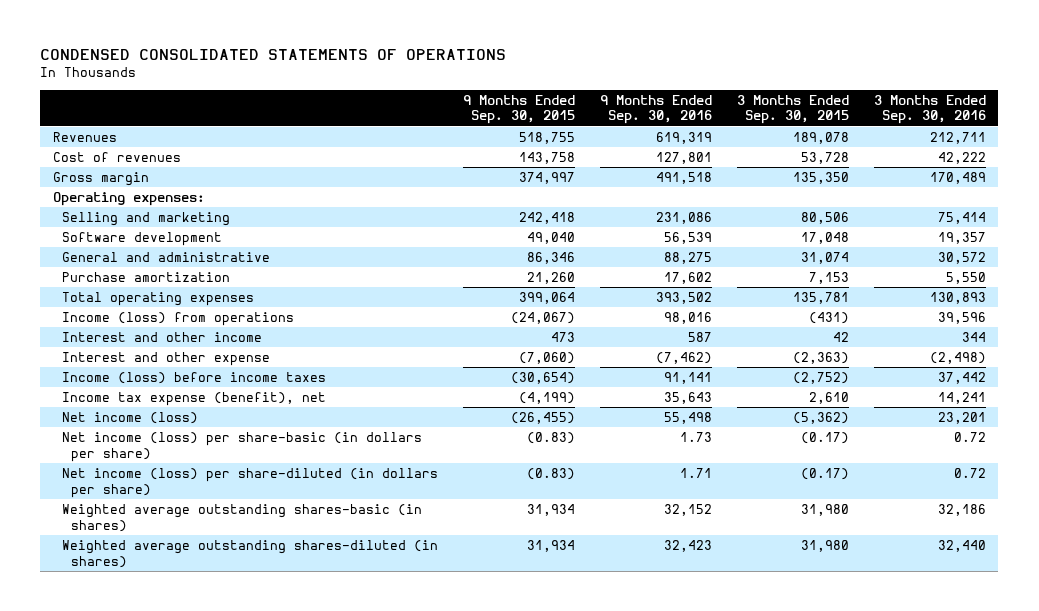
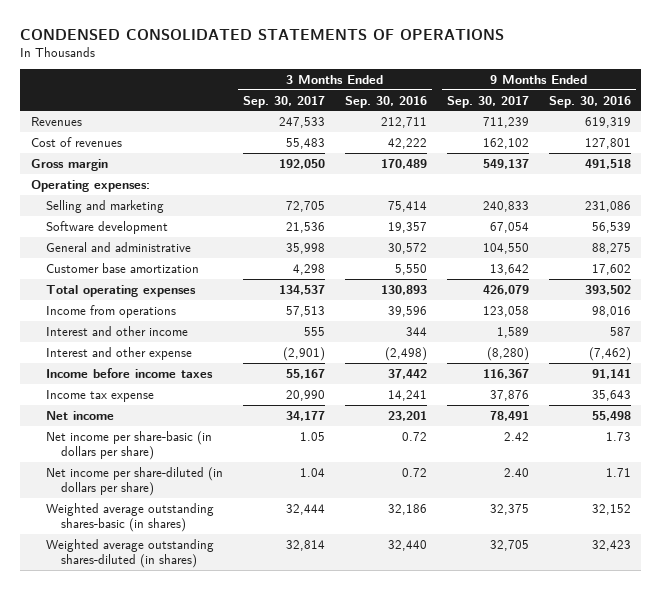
[462,94,575,125] 9 Months Ended Sep. 30, 2015 -> none
[736,94,849,125] 3 Months Ended Sep. 30, 2015 -> none
none -> [243,95,326,108] Sep. 30, 2017
none -> [447,95,530,108] Sep. 30, 2017
[61,271,230,282] Purchase amortization -> [45,262,199,273] Customer base amortization
[61,311,294,326] Income (loss) from operations -> [45,304,176,318] Income from operations
[61,371,326,384] Income (loss) before income taxes -> [45,367,213,378] Income before income taxes
[61,391,326,406] Income tax expense (benefit), net -> [45,389,154,402] Income tax expense
[61,411,198,424] Net income (loss) -> [45,410,114,420] Net income
[61,431,422,462] Net income (loss) per share-basic (in dollars per share) -> [45,430,212,461] Net income per share-basic (in dollars per share)
[61,467,438,498] Net income (loss) per share-diluted (in dollars per share) -> [45,466,223,497] Net income per share-diluted (in dollars per share)

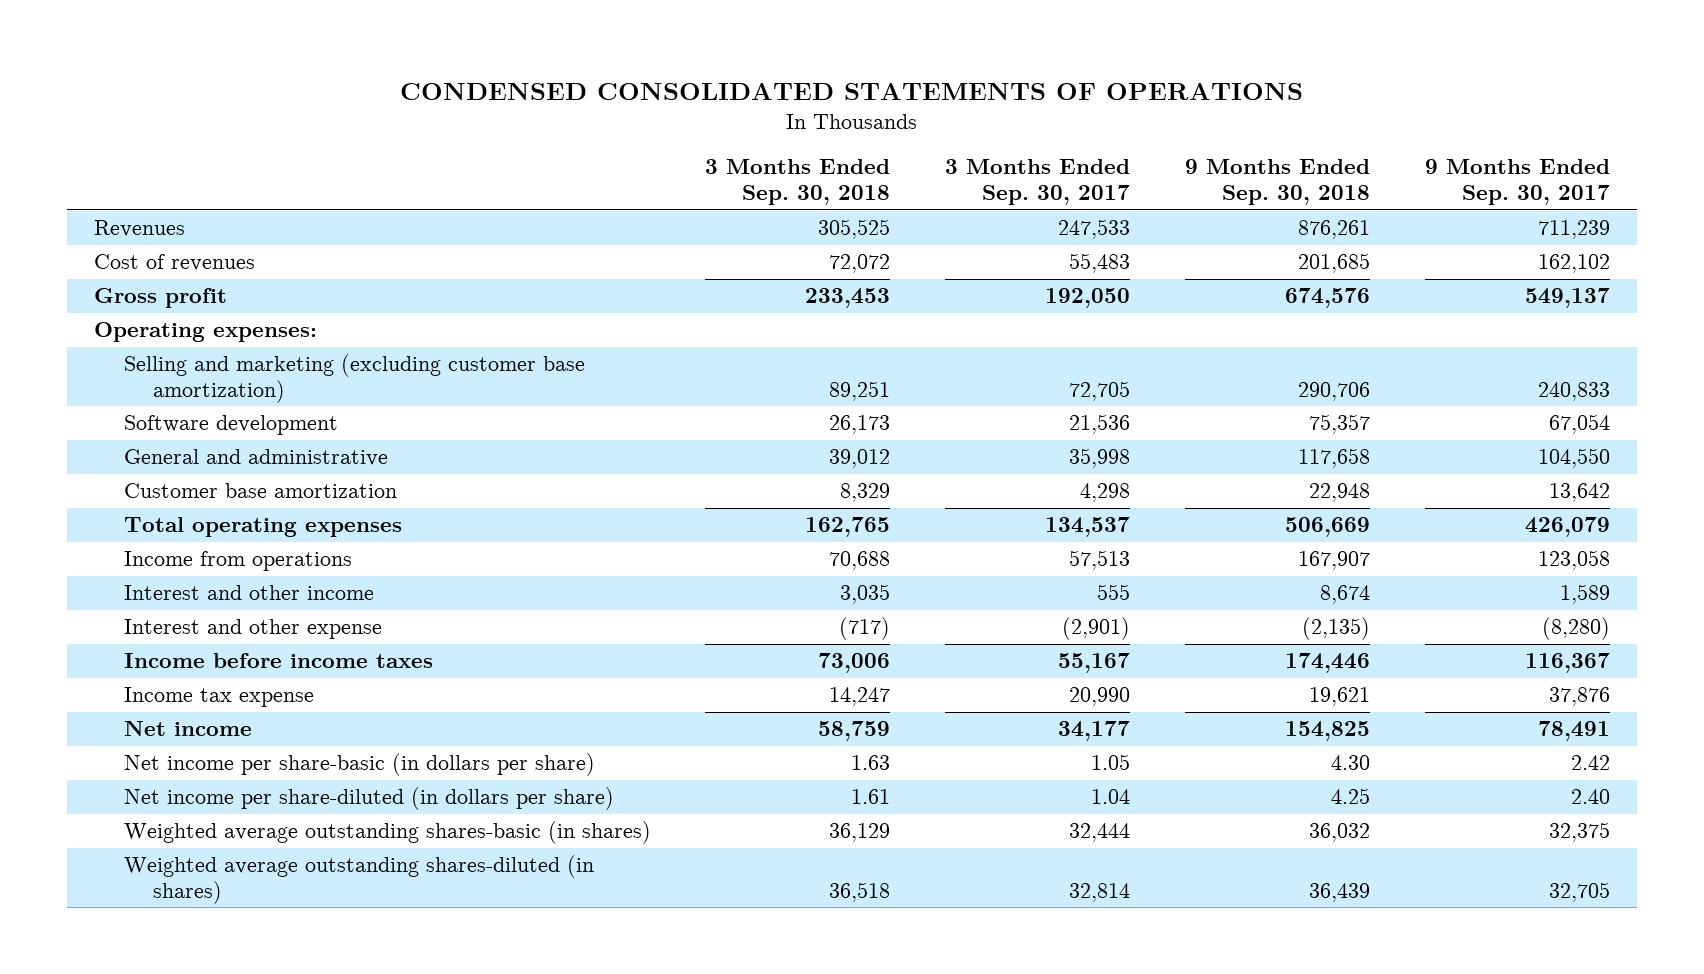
[345,95,428,108] Sep. 30, 2016 -> none
[549,95,632,108] Sep. 30, 2016 -> none
none -> [705,159,891,206] 3 Months Ended Sep. 30, 2018
none -> [1184,159,1370,206] 9 Months Ended Sep. 30, 2018
[30,158,108,171] Gross margin -> [94,288,228,309] Gross profit
[45,199,164,213] Selling and marketing -> [123,354,585,404] Selling and marketing (excluding customer base amortization)

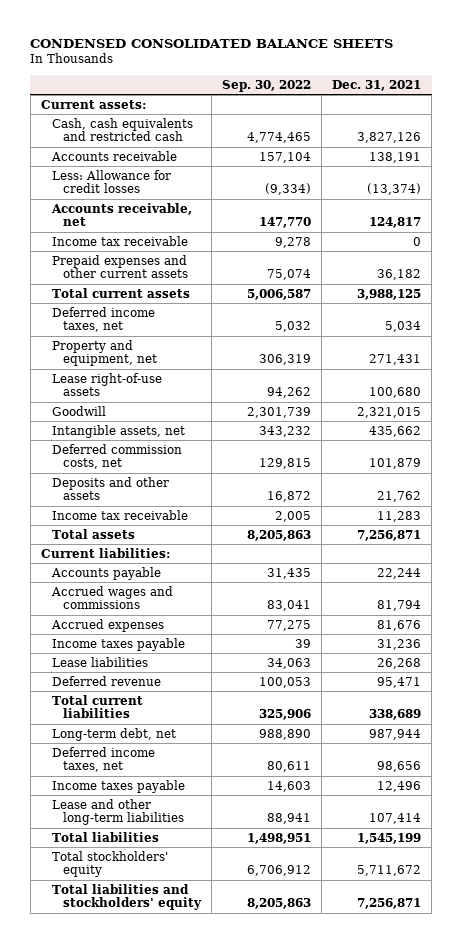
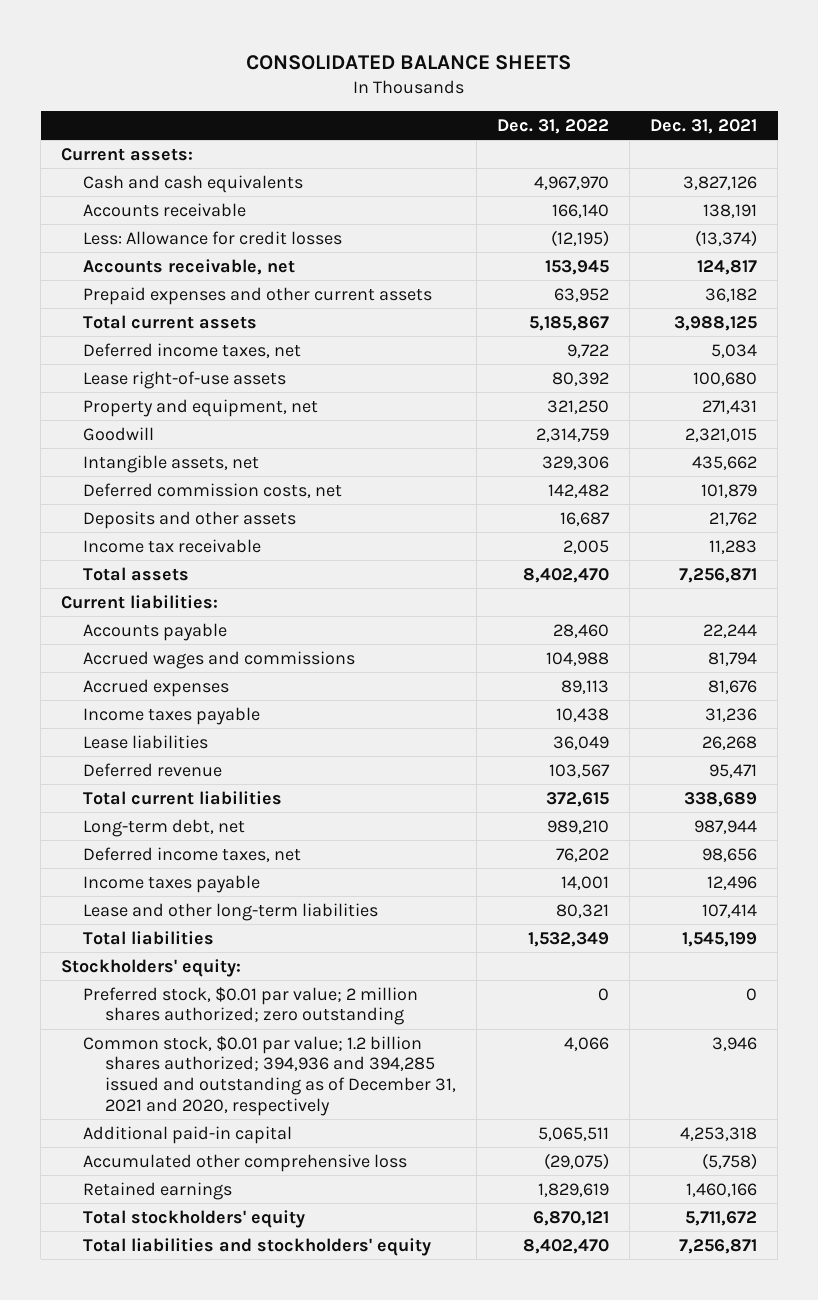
[30,39,394,49] CONDENSED CONSOLIDATED BALANCE SHEETS -> [246,54,572,70] CONSOLIDATED BALANCE SHEETS
[222,79,312,92] Sep. 30, 2022 -> none
none -> [497,119,610,135] Dec. 31, 2022
[52,117,194,142] Cash, cash equivalents and restricted cash -> [83,174,304,193] Cash and cash equivalents
[52,235,189,246] Income tax receivable -> none
[52,339,158,367] Property and equipment, net -> [83,398,319,417] Property and equipment, net
none -> [61,958,242,977] Stockholders' equity:
none -> [83,986,419,1026] Preferred stock, $0.01 par value; 2 million shares authorized; zero outstanding
none -> [83,1035,457,1117] Common stock, $0.01 par value; 1.2 billion shares authorized; 394,936 and 394,285 issued and outstanding as of December 31, 2021 and 2020, respectively
none -> [83,1125,293,1144] Additional paid-in capital
none -> [83,1153,408,1172] Accumulated other comprehensive loss
none -> [83,1181,233,1200] Retained earnings

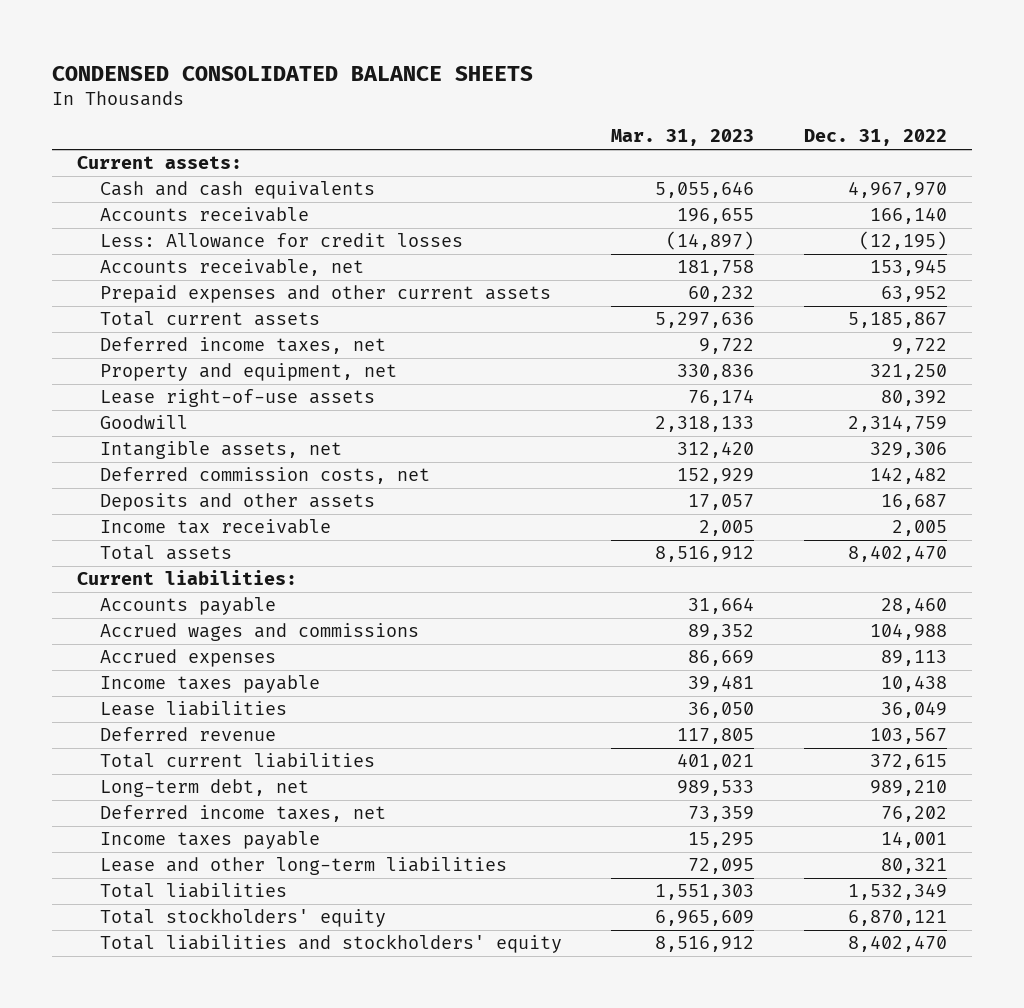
[246,54,572,70] CONSOLIDATED BALANCE SHEETS -> [52,65,534,81] CONDENSED CONSOLIDATED BALANCE SHEETS
[650,119,758,135] Dec. 31, 2021 -> none
none -> [611,129,755,147] Mar. 31, 2023
[83,370,287,389] Lease right-of-use assets -> [99,389,375,408] Lease right-of-use assets
[61,958,242,977] Stockholders' equity: -> none
[83,986,419,1026] Preferred stock, $0.01 par value; 2 million shares authorized; zero outstanding -> none
[83,1035,457,1117] Common stock, $0.01 par value; 1.2 billion shares authorized; 394,936 and 394,285 issued and outstanding as of December 31, 2021 and 2020, respectively -> none
[83,1125,293,1144] Additional paid-in capital -> none
[83,1153,408,1172] Accumulated other comprehensive loss -> none
[83,1181,233,1200] Retained earnings -> none

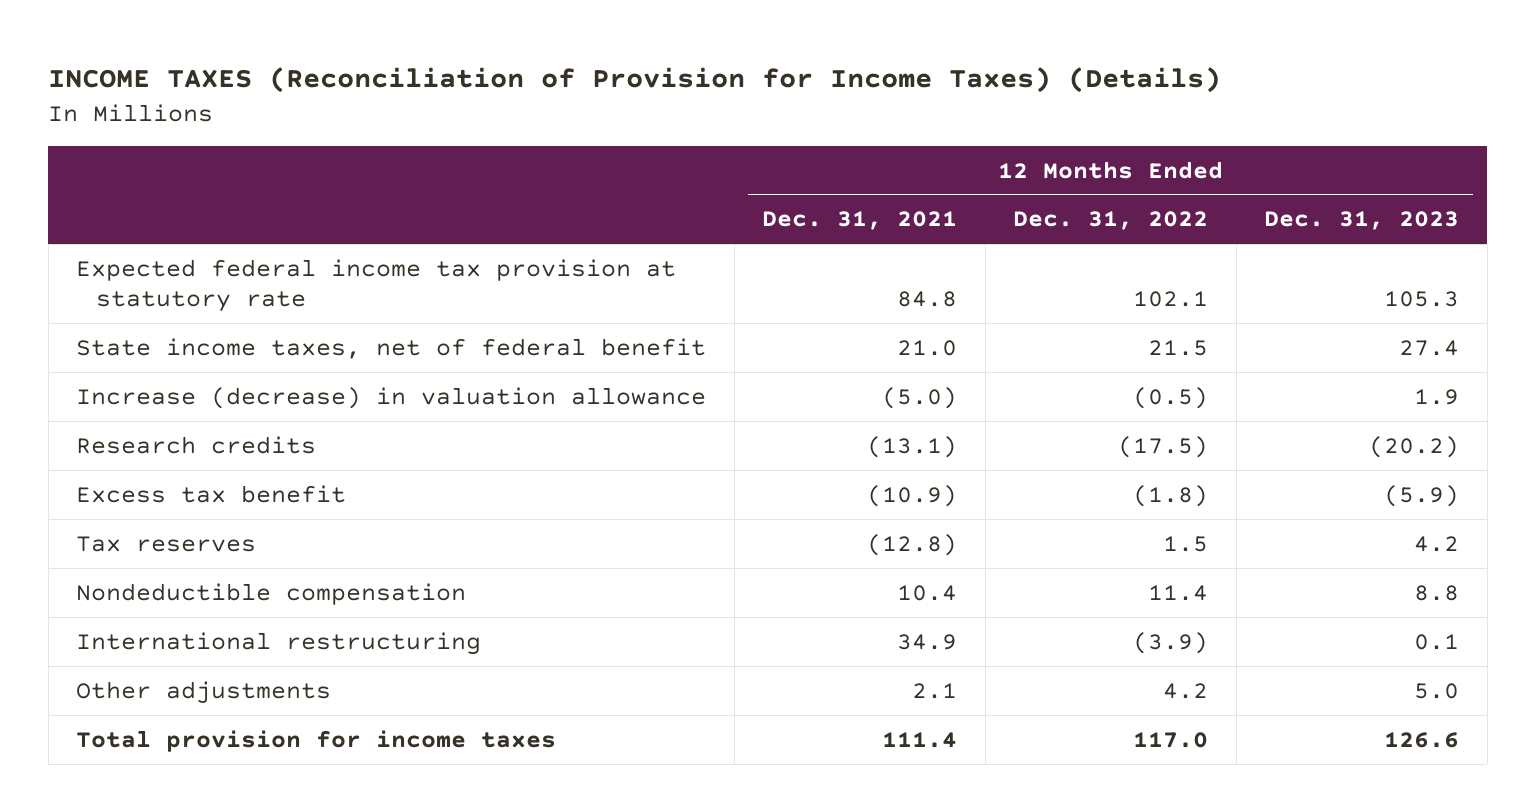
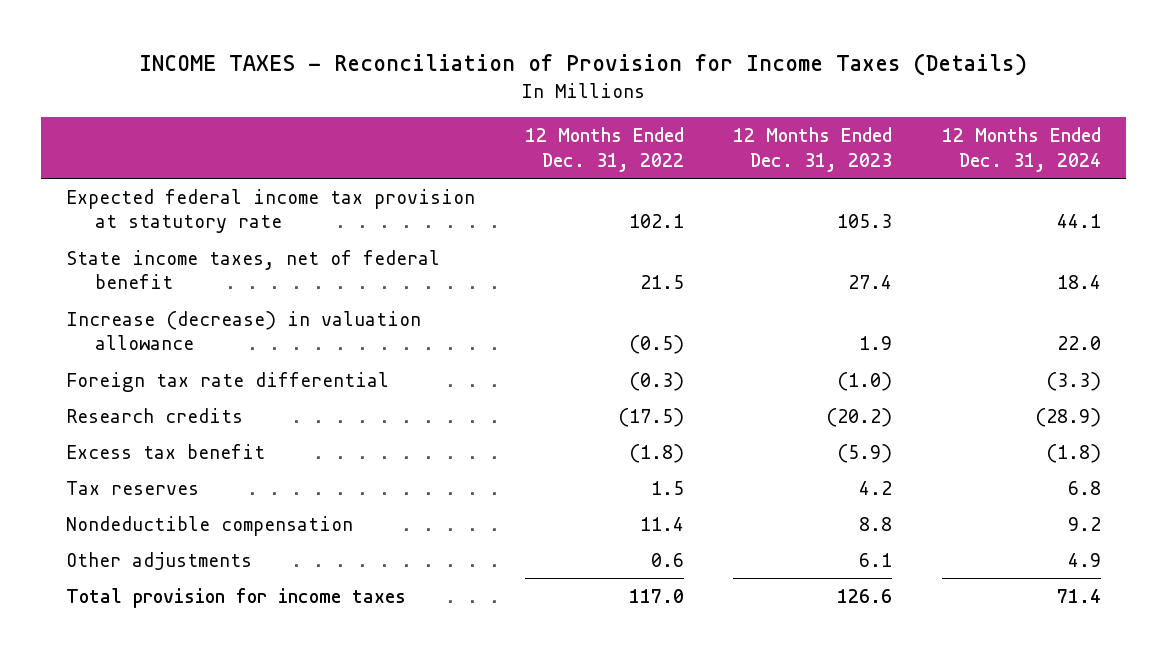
[48,67,1222,94] INCOME TAXES (Reconciliation of Provision for Income Taxes) (Details) -> [139,53,1028,77] INCOME TAXES - Reconciliation of Provision for Income Taxes (Details)
[762,211,958,231] Dec. 31, 2021 -> none
none -> [942,127,1102,172] 12 Months Ended Dec. 31, 2024
none -> [65,371,389,392] Foreign tax rate differential
[76,631,482,655] International restructuring -> none
[1163,682,1209,699] 4.2 -> [650,552,684,567] 0.6
[1414,682,1460,699] 5.0 -> [859,552,893,567] 6.1

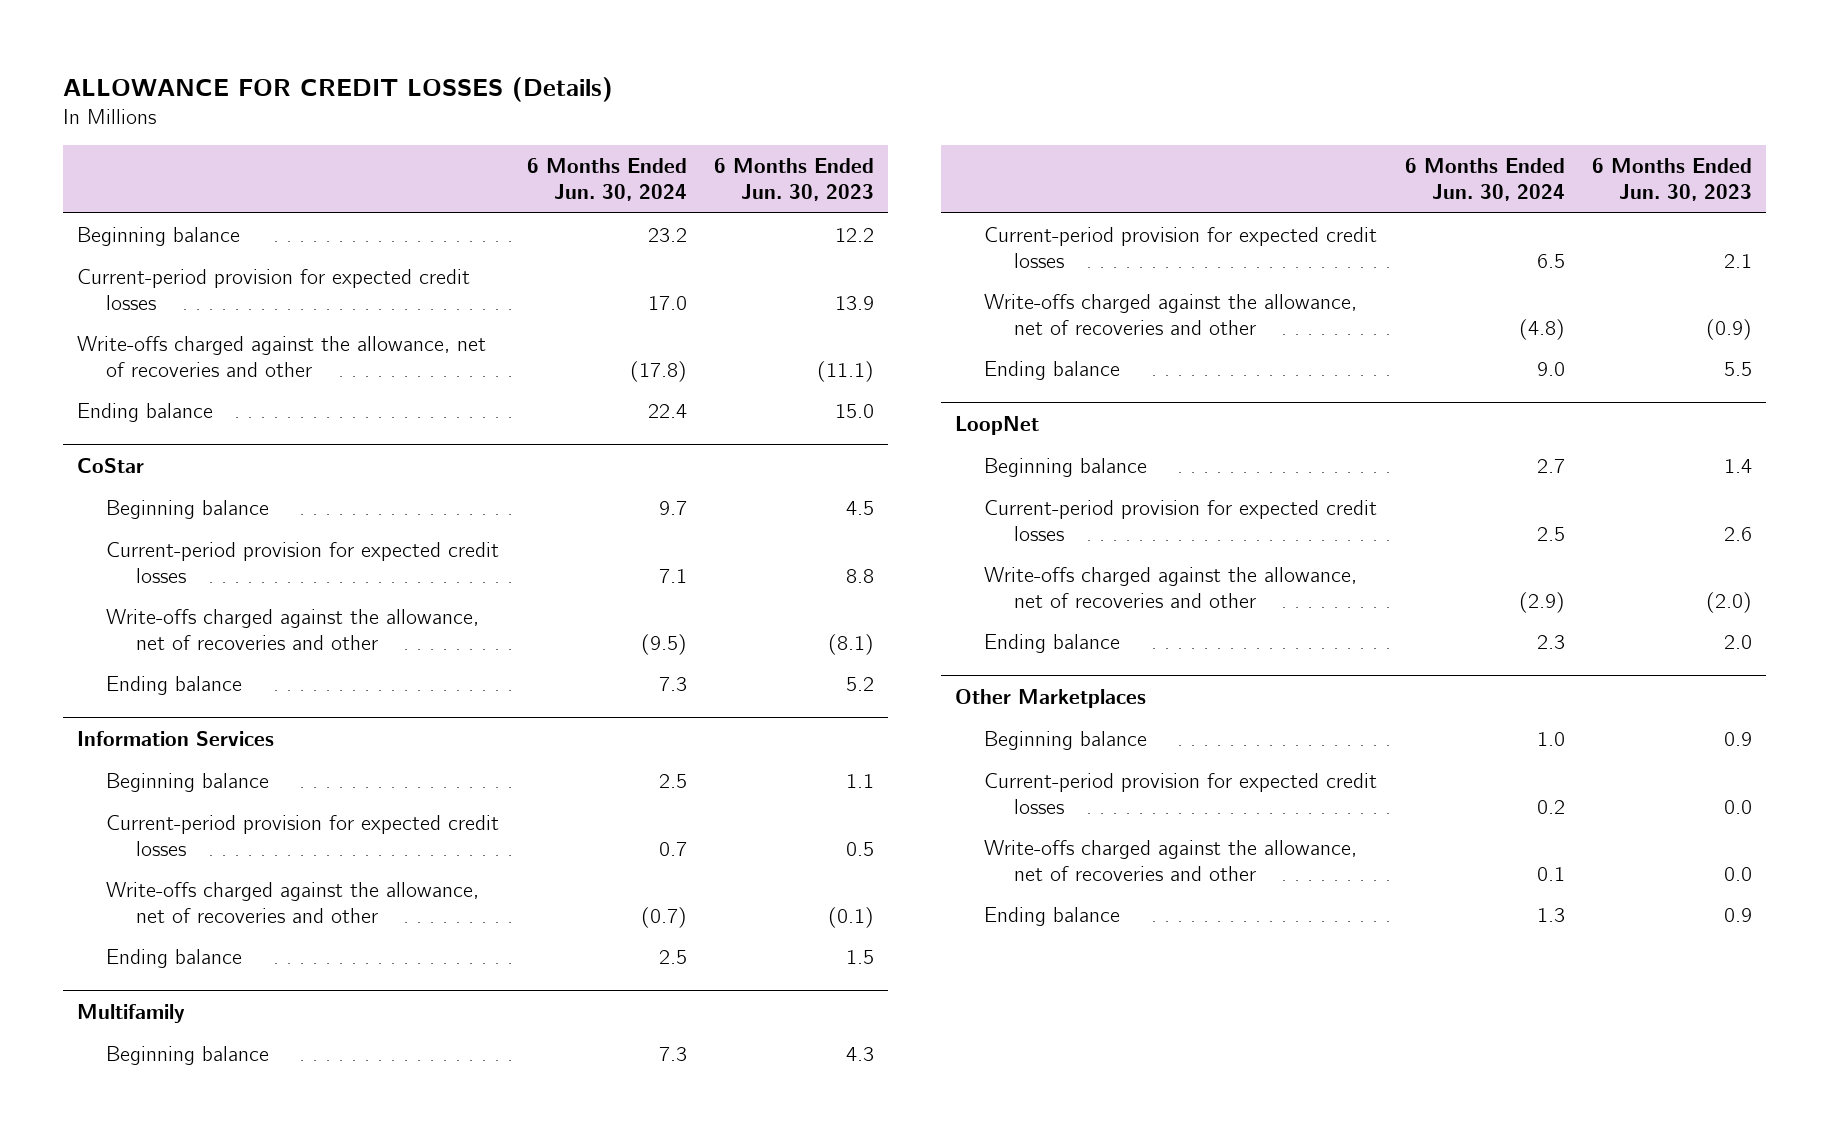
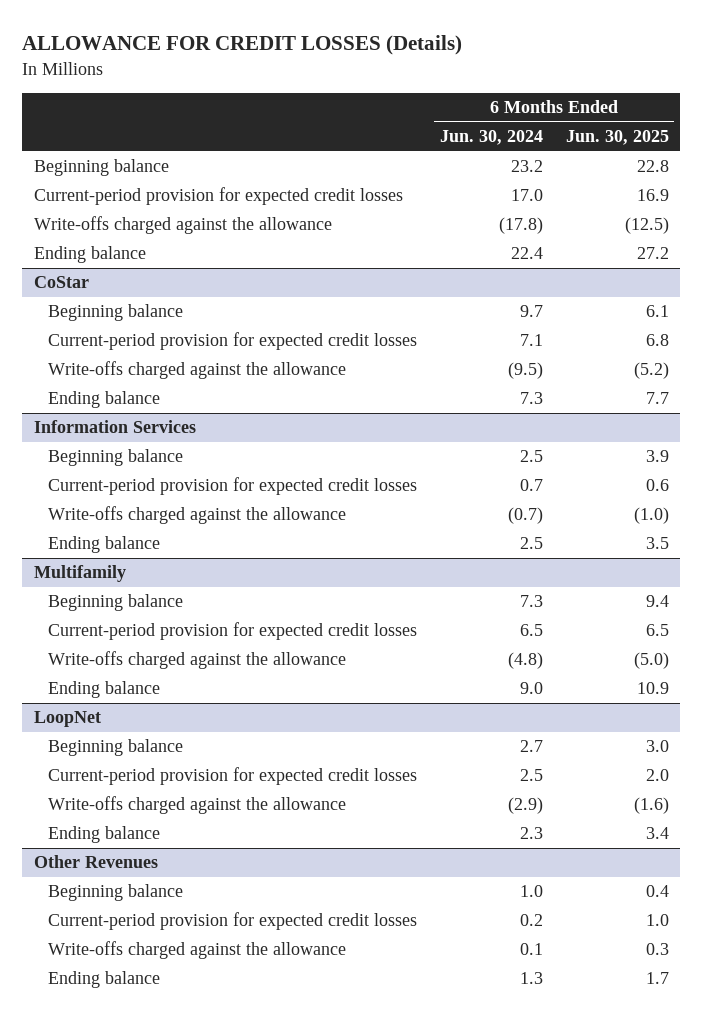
[714,158,875,201] 6 Months Ended Jun. 30, 2023 -> none
none -> [565,129,669,145] Jun. 30, 2025
[76,336,486,377] Write-offs charged against the allowance, net of recoveries and other -> [33,216,332,235] Write-offs charged against the allowance
[106,609,480,650] Write-offs charged against the allowance, net of recoveries and other -> [47,361,346,380] Write-offs charged against the allowance
[106,882,480,923] Write-offs charged against the allowance, net of recoveries and other -> [47,506,346,525] Write-offs charged against the allowance
[984,294,1358,335] Write-offs charged against the allowance, net of recoveries and other -> [47,651,346,670] Write-offs charged against the allowance
[984,567,1358,608] Write-offs charged against the allowance, net of recoveries and other -> [47,796,346,815] Write-offs charged against the allowance
[954,688,1146,708] Other Marketplaces -> none
none -> [33,855,158,869] Other Revenues
[984,840,1358,881] Write-offs charged against the allowance, net of recoveries and other -> [47,941,346,960] Write-offs charged against the allowance

